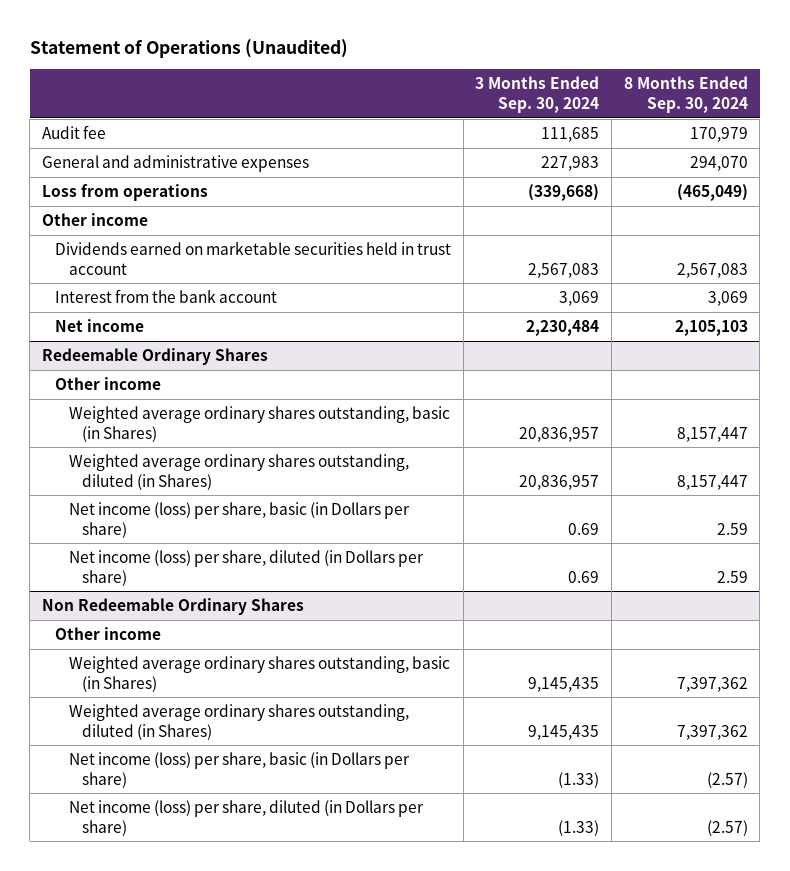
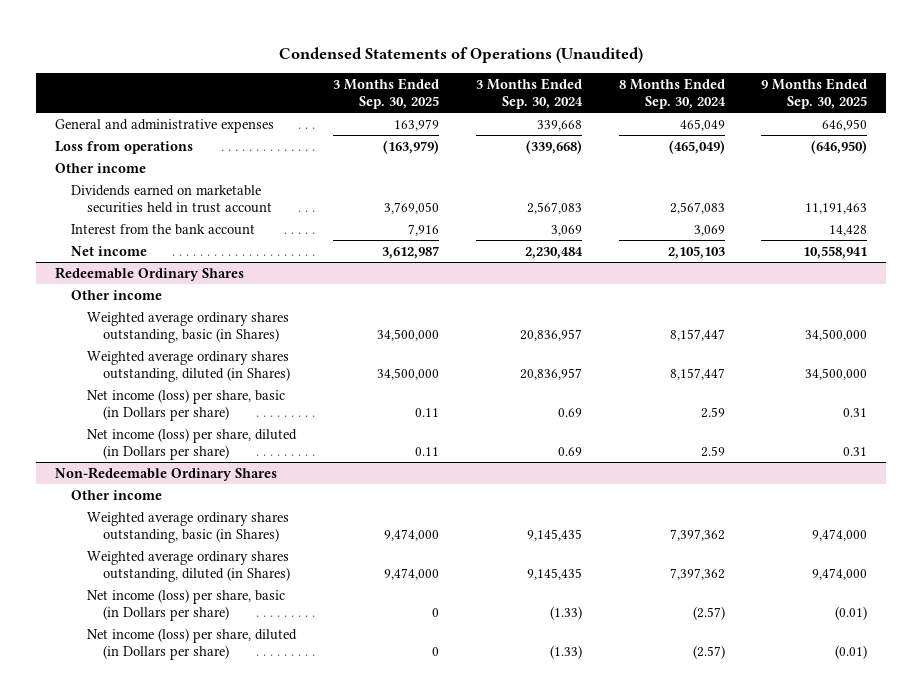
[29,38,348,58] Statement of Operations (Unaudited) -> [279,46,644,63] Condensed Statements of Operations (Unaudited)
none -> [332,77,439,110] 3 Months Ended Sep. 30, 2025
none -> [761,77,868,110] 9 Months Ended Sep. 30, 2025
[41,125,106,140] Audit fee -> none
[541,156,600,172] 227,983 -> [536,119,582,131] 339,668
[689,156,748,172] 294,070 -> [679,118,725,131] 465,049
[41,598,304,616] Non Redeemable Ordinary Shares -> [54,466,277,481] Non-Redeemable Ordinary Shares

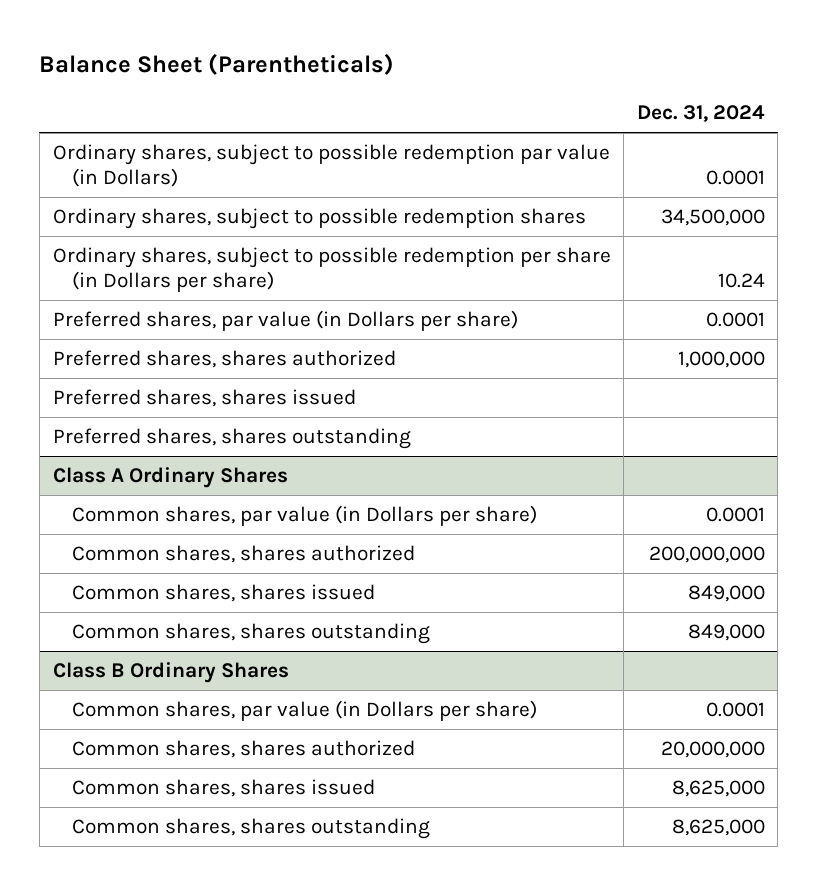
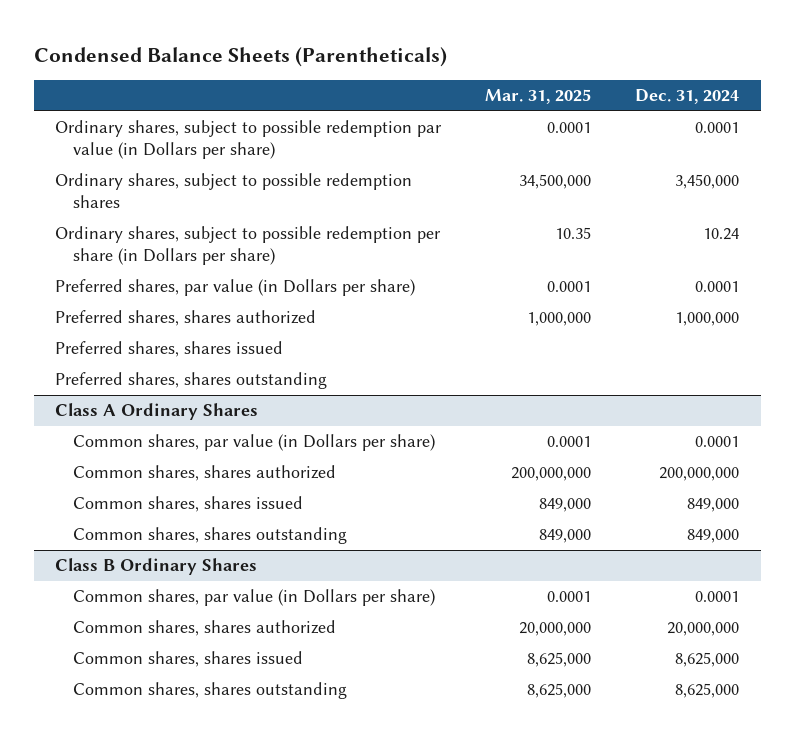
[39,52,395,75] Balance Sheet (Parentheticals) -> [33,46,447,67] Condensed Balance Sheets (Parentheticals)
none -> [485,89,592,105] Mar. 31, 2025
[52,144,610,187] Ordinary shares, subject to possible redemption par value (in Dollars) -> [55,120,443,160] Ordinary shares, subject to possible redemption par value (in Dollars per share)
[660,209,765,227] 34,500,000 -> [674,174,739,190] 3,450,000

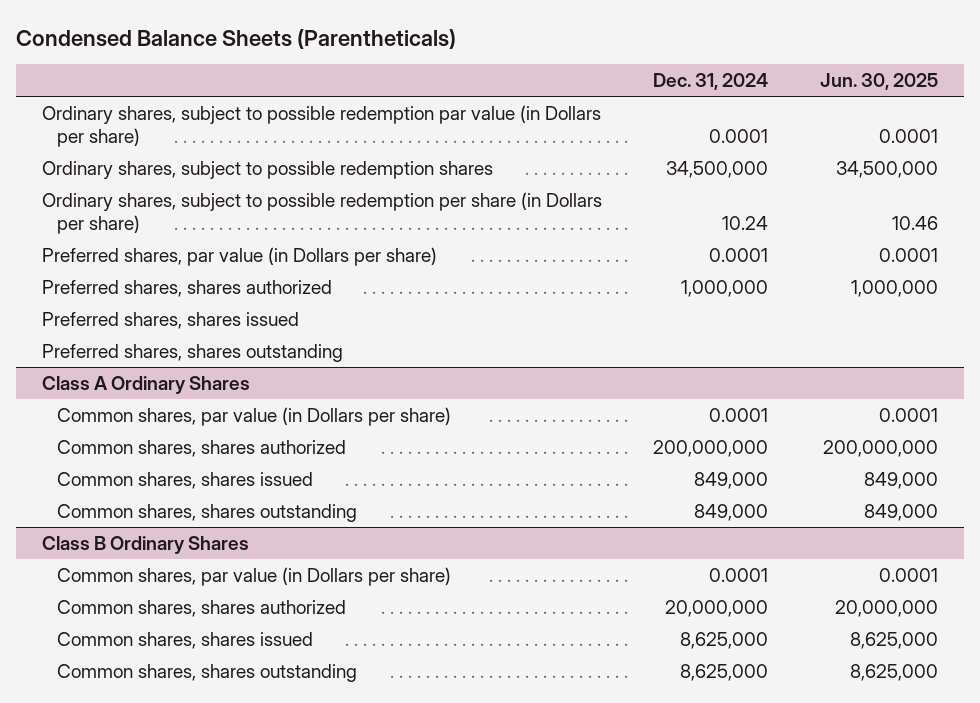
[485,89,592,105] Mar. 31, 2025 -> none
none -> [819,73,938,91] Jun. 30, 2025
[674,174,739,190] 3,450,000 -> [666,160,769,178] 34,500,000

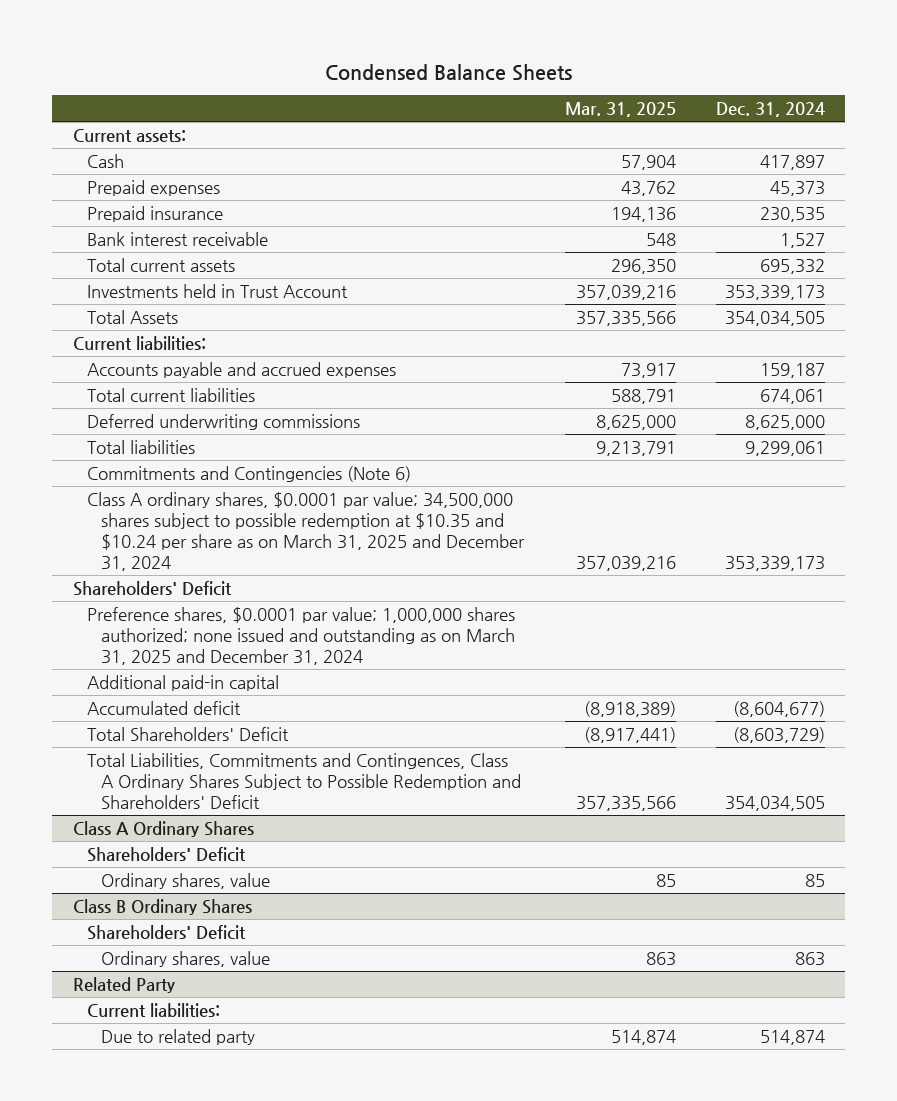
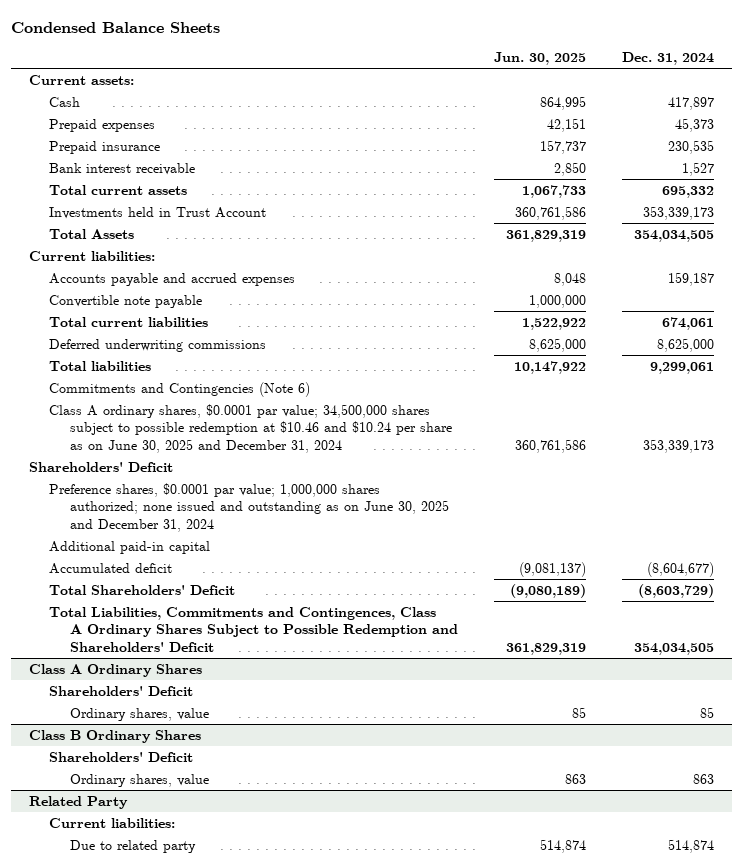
[564,102,676,118] Mar. 31, 2025 -> none
none -> [493,51,586,65] Jun. 30, 2025
none -> [49,294,203,308] Convertible note payable
[86,491,526,571] Class A ordinary shares, $0.0001 par value; 34,500,000 shares subject to possible redemption at $10.35 and $10.24 per share as on March 31, 2025 and December 31, 2024 -> [49,403,452,453] Class A ordinary shares, $0.0001 par value; 34,500,000 shares subject to possible redemption at $10.46 and $10.24 per share as on June 30, 2025 and December 31, 2024
[86,606,516,665] Preference shares, $0.0001 par value; 1,000,000 shares authorized; none issued and outstanding as on March 31, 2025 and December 31, 2024 -> [49,482,449,532] Preference shares, $0.0001 par value; 1,000,000 shares authorized; none issued and outstanding as on June 30, 2025 and December 31, 2024

